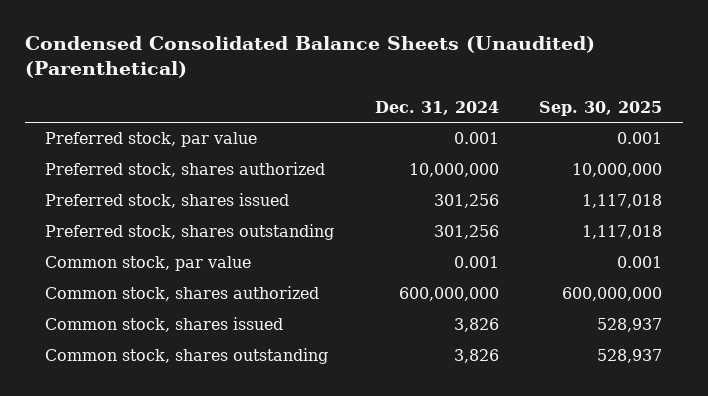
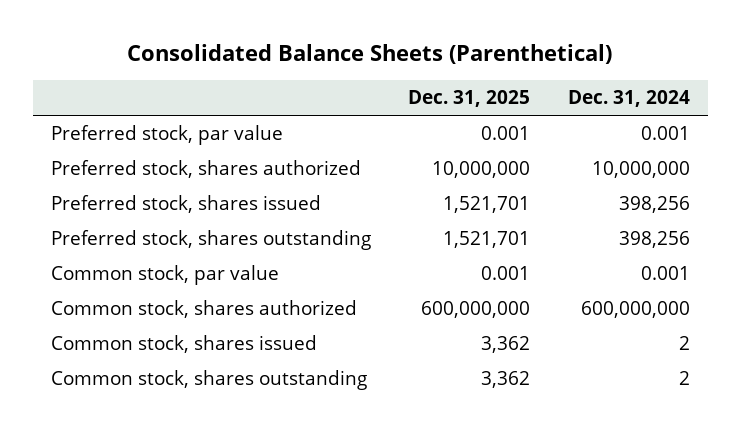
[25,36,596,79] Condensed Consolidated Balance Sheets (Unaudited) (Parenthetical) -> [127,44,613,65] Consolidated Balance Sheets (Parenthetical)
[539,100,663,116] Sep. 30, 2025 -> none
none -> [408,90,531,108] Dec. 31, 2025
[433,194,499,209] 301,256 -> [618,196,690,214] 398,256
[433,225,499,240] 301,256 -> [618,231,690,249] 398,256
[453,318,499,333] 3,826 -> [678,336,690,351] 2
[453,349,499,364] 3,826 -> [678,371,690,386] 2

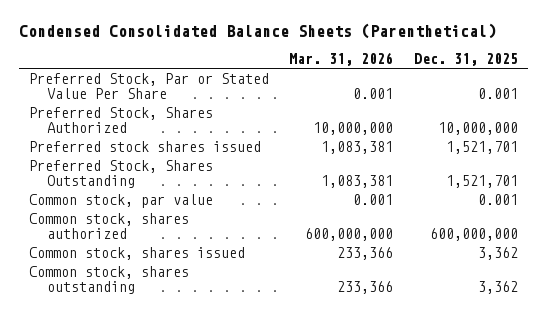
[127,44,613,65] Consolidated Balance Sheets (Parenthetical) -> [18,23,496,40] Condensed Consolidated Balance Sheets (Parenthetical)
[567,90,690,108] Dec. 31, 2024 -> none
none -> [289,51,394,66] Mar. 31, 2026
[51,125,284,146] Preferred stock, par value -> [29,73,270,99] Preferred Stock, Par or Stated Value Per Share
[51,160,362,179] Preferred stock, shares authorized -> [29,107,214,133] Preferred Stock, Shares Authorized
[51,195,322,214] Preferred stock, shares issued -> [29,141,262,153] Preferred stock shares issued
[51,230,372,251] Preferred stock, shares outstanding -> [29,160,214,188] Preferred Stock, Shares Outstanding

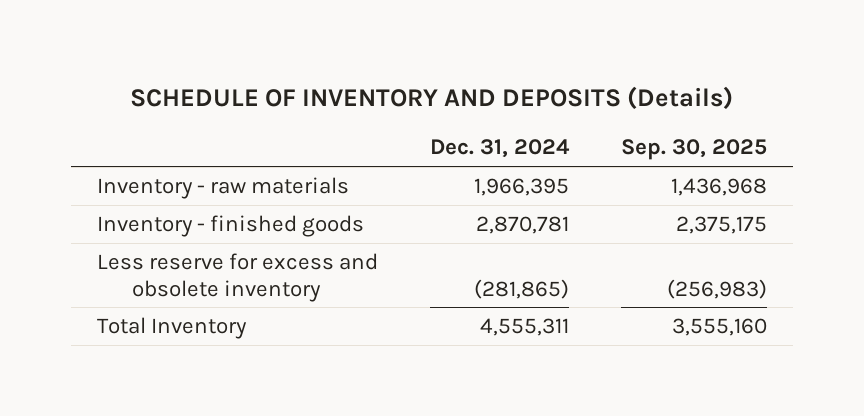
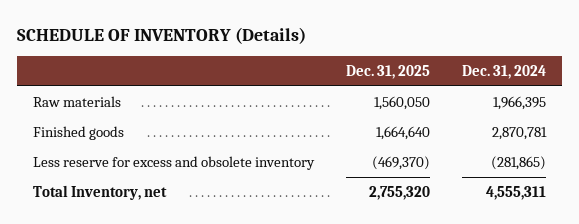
[129,85,733,110] SCHEDULE OF INVENTORY AND DEPOSITS (Details) -> [16,26,306,44] SCHEDULE OF INVENTORY (Details)
[620,139,767,161] Sep. 30, 2025 -> none
none -> [345,65,430,80] Dec. 31, 2025
[97,176,350,199] Inventory - raw materials -> [32,96,121,108] Raw materials
[97,214,365,237] Inventory - finished goods -> [32,126,124,141] Finished goods
[97,316,248,339] Total Inventory -> [32,185,167,201] Total Inventory, net

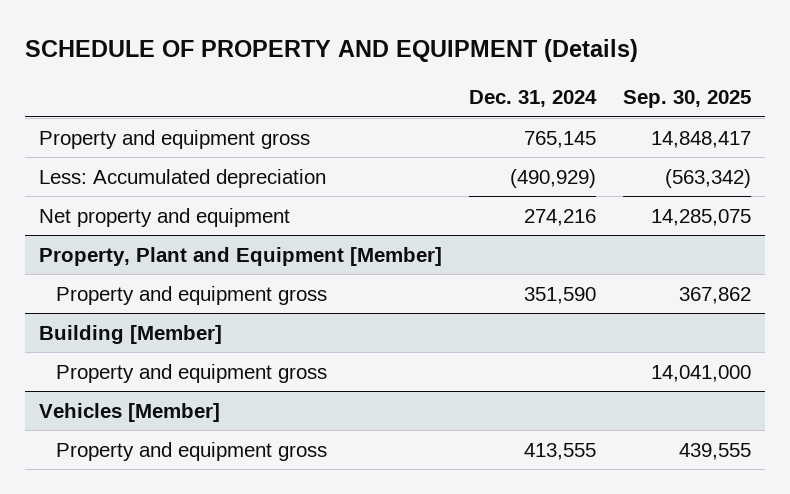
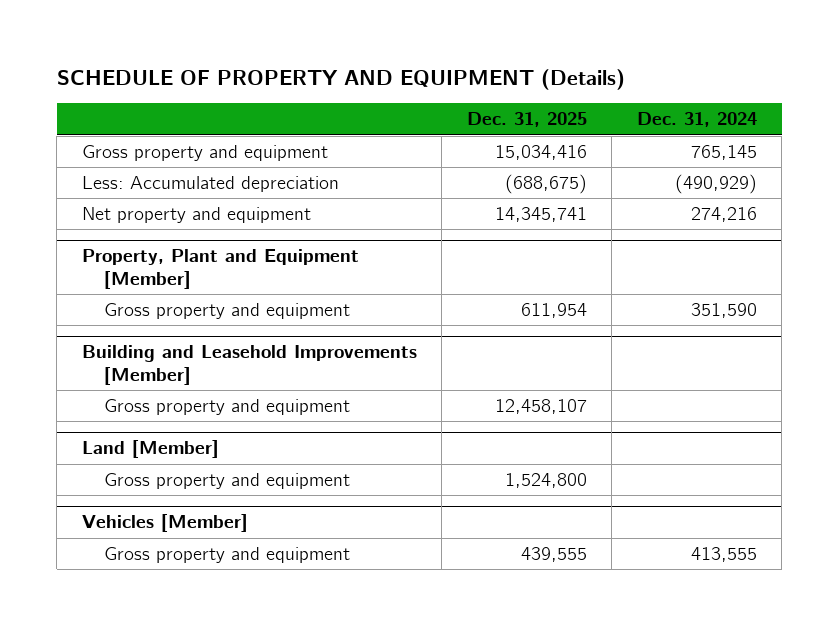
[623,90,752,109] Sep. 30, 2025 -> none
none -> [466,112,587,128] Dec. 31, 2025
[38,129,310,149] Property and equipment gross -> [81,144,328,161] Gross property and equipment
[38,324,222,344] Building [Member] -> none
[56,285,328,305] Property and equipment gross -> [103,302,350,319] Gross property and equipment
none -> [81,345,417,386] Building and Leasehold Improvements [Member]
[56,363,328,383] Property and equipment gross -> [103,398,350,415] Gross property and equipment
none -> [81,440,219,459] Land [Member]
none -> [103,472,350,489] Gross property and equipment
[56,441,328,461] Property and equipment gross -> [103,546,350,563] Gross property and equipment

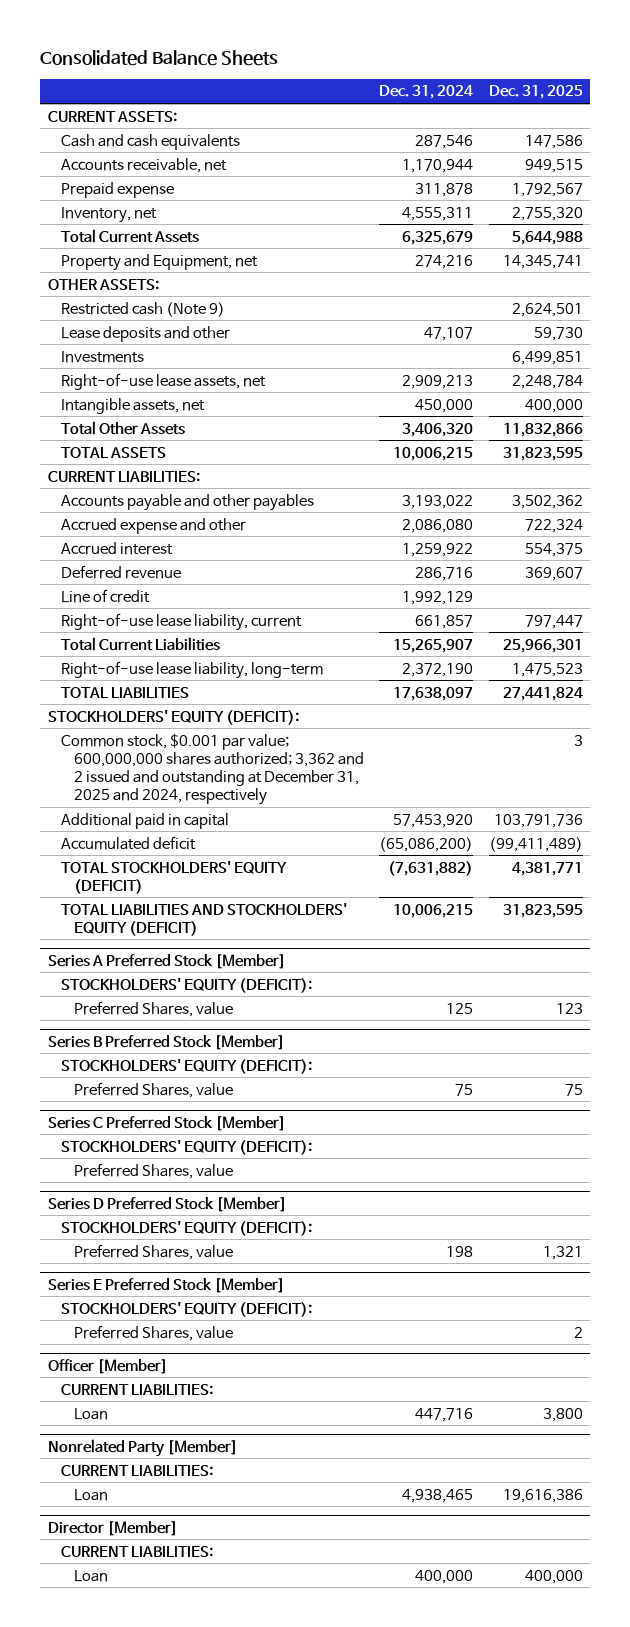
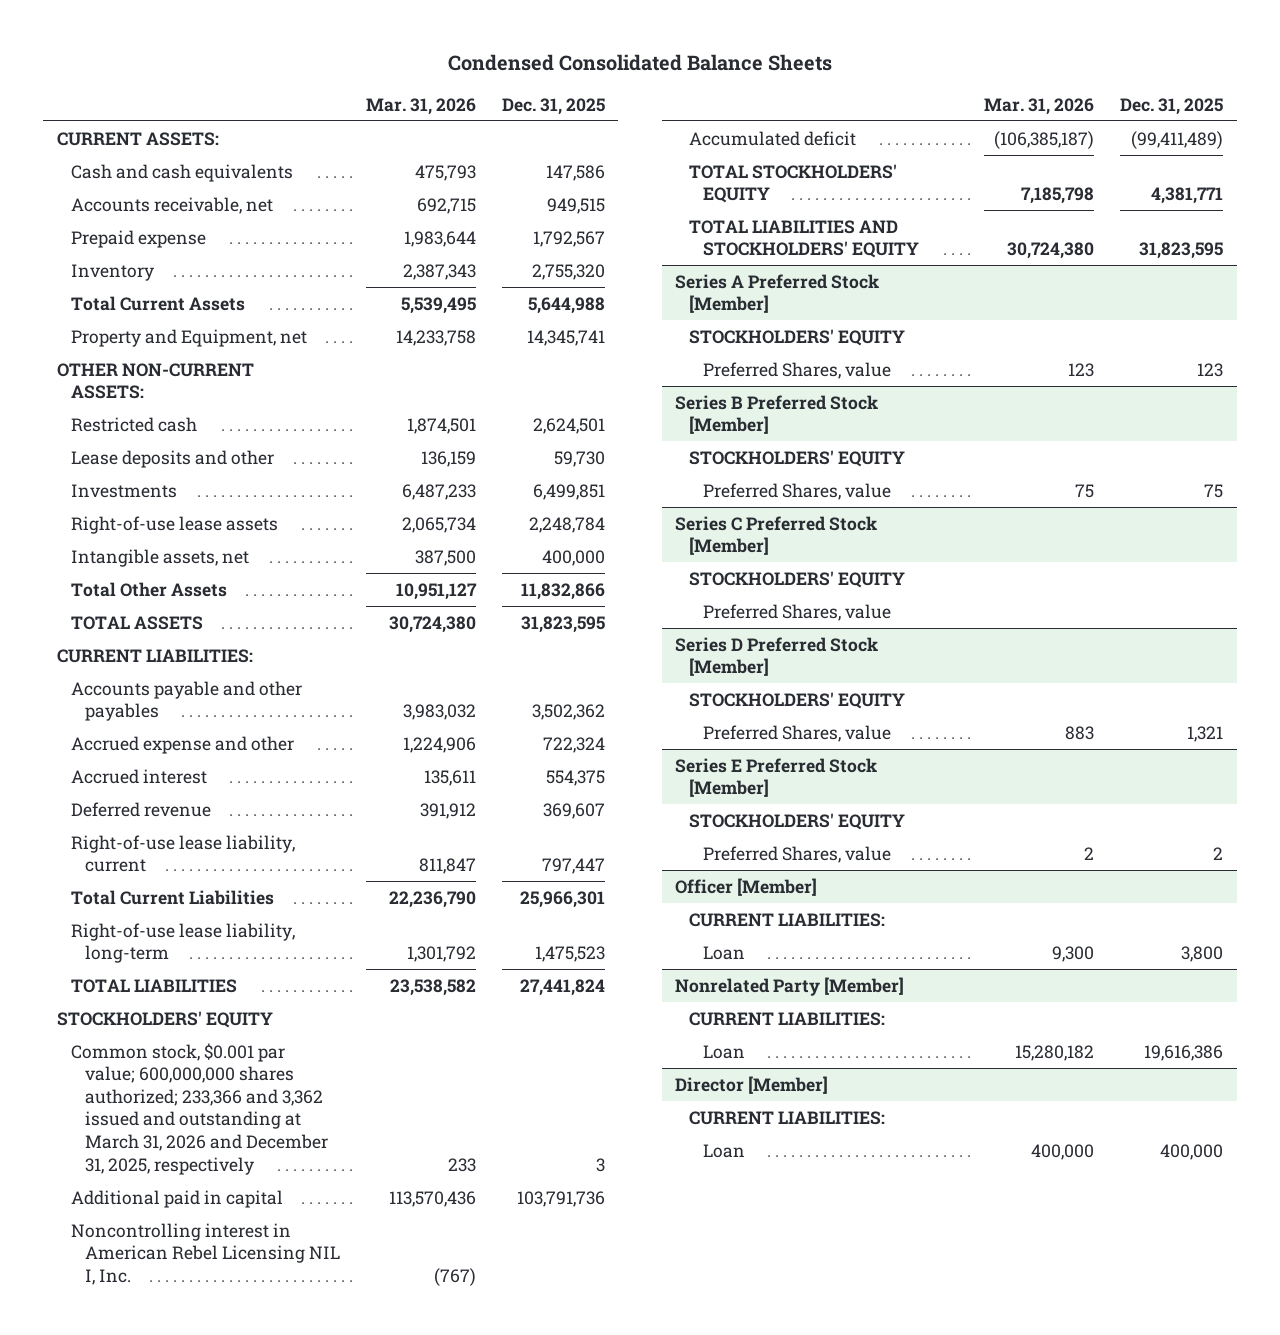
[40,49,279,66] Consolidated Balance Sheets -> [447,54,832,72] Condensed Consolidated Balance Sheets
[379,85,474,100] Dec. 31, 2024 -> none
none -> [365,97,476,115] Mar. 31, 2026
[60,206,157,223] Inventory, net -> [70,263,154,281] Inventory
[47,278,159,290] OTHER ASSETS: -> [56,362,254,400] OTHER NON-CURRENT ASSETS:
[60,301,225,317] Restricted cash (Note 9) -> [70,416,197,432] Restricted cash
[60,372,266,390] Right-of-use lease assets, net -> [70,515,278,534] Right-of-use lease assets
[60,588,150,603] Line of credit -> none
[47,709,299,725] STOCKHOLDERS' EQUITY (DEFICIT): -> [56,1010,273,1028] STOCKHOLDERS' EQUITY
[60,732,364,805] Common stock, $0.001 par value; 600,000,000 shares authorized; 3,362 and 2 issued and outstanding at December 31, 2025 and 2024, respectively -> [70,1042,328,1175] Common stock, $0.001 par value; 600,000,000 shares authorized; 233,366 and 3,362 issued and outstanding at March 31, 2026 and December 31, 2025, respectively
none -> [70,1222,340,1285] Noncontrolling interest in American Rebel Licensing NIL I, Inc.
[60,860,287,894] TOTAL STOCKHOLDERS' EQUITY (DEFICIT) -> [688,163,897,204] TOTAL STOCKHOLDERS' EQUITY
[60,902,347,936] TOTAL LIABILITIES AND STOCKHOLDERS' EQUITY (DEFICIT) -> [688,219,919,259] TOTAL LIABILITIES AND STOCKHOLDERS' EQUITY
[60,977,312,993] STOCKHOLDERS' EQUITY (DEFICIT): -> [688,328,905,346] STOCKHOLDERS' EQUITY
[60,1058,312,1074] STOCKHOLDERS' EQUITY (DEFICIT): -> [688,449,905,467] STOCKHOLDERS' EQUITY
[60,1139,312,1155] STOCKHOLDERS' EQUITY (DEFICIT): -> [688,570,905,588] STOCKHOLDERS' EQUITY
[60,1220,312,1236] STOCKHOLDERS' EQUITY (DEFICIT): -> [688,691,905,709] STOCKHOLDERS' EQUITY
[60,1301,312,1317] STOCKHOLDERS' EQUITY (DEFICIT): -> [688,812,905,830] STOCKHOLDERS' EQUITY

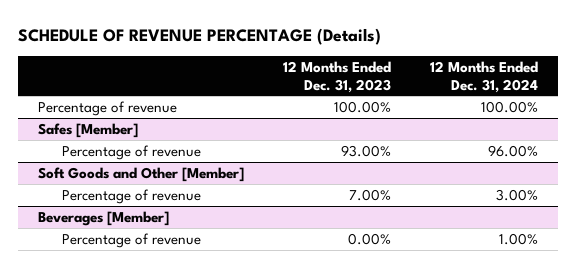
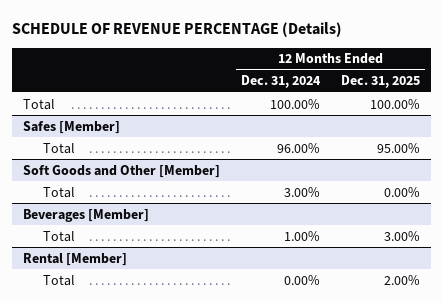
[282,61,391,93] 12 Months Ended Dec. 31, 2023 -> none
none -> [341,75,421,89] Dec. 31, 2025
[37,100,177,116] Percentage of revenue -> [22,98,55,110] Total
[61,144,201,160] Percentage of revenue -> [42,142,75,154] Total
[61,188,201,204] Percentage of revenue -> [42,186,75,198] Total
[61,232,201,248] Percentage of revenue -> [42,230,75,242] Total
none -> [22,252,127,266] Rental [Member]
none -> [42,274,75,286] Total

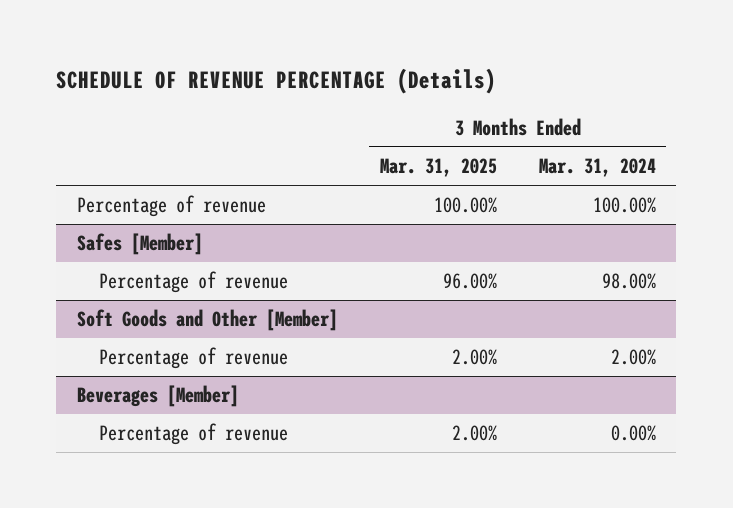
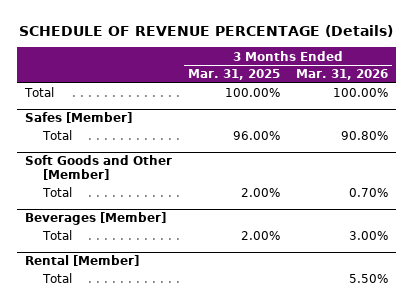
[538,158,656,178] Mar. 31, 2024 -> none
none -> [295,69,388,81] Mar. 31, 2026
[77,195,267,218] Percentage of revenue -> [23,87,54,98] Total
[99,271,289,294] Percentage of revenue -> [41,130,72,141] Total
[99,347,289,370] Percentage of revenue -> [41,187,72,198] Total
[99,423,289,446] Percentage of revenue -> [41,230,72,241] Total
none -> [24,255,139,267] Rental [Member]
none -> [41,273,72,284] Total

